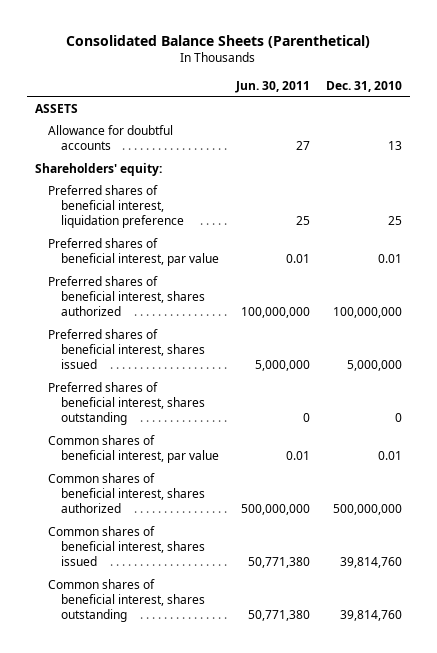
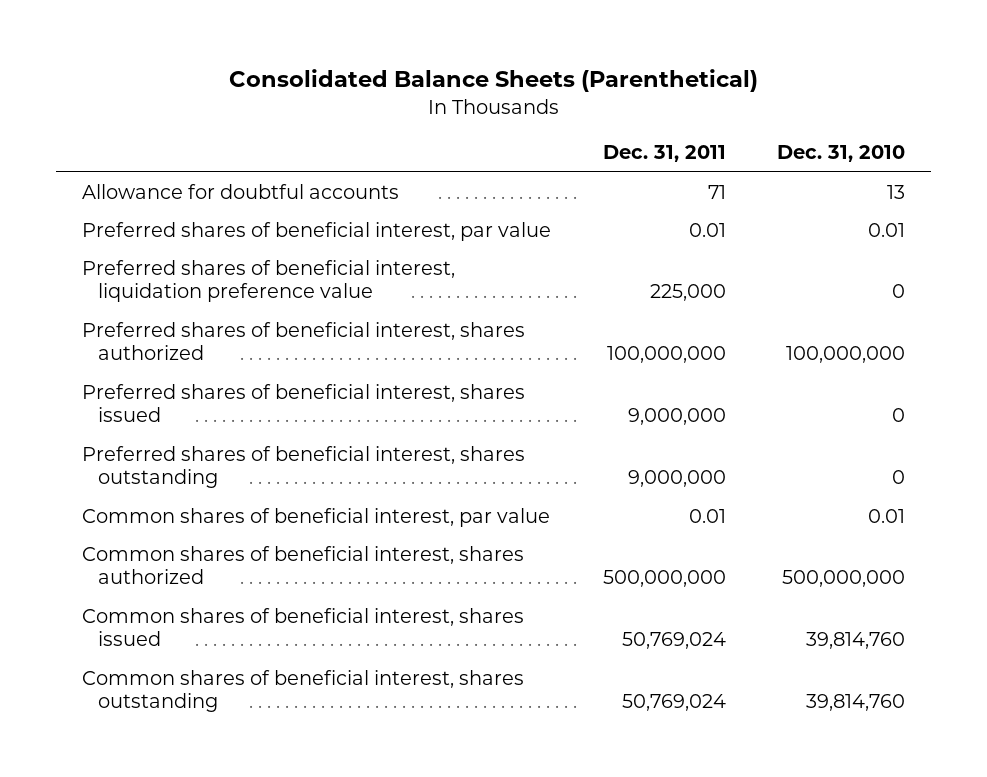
[234,80,310,93] Jun. 30, 2011 -> none
none -> [602,145,726,163] Dec. 31, 2011
[34,103,78,113] ASSETS -> none
[34,162,162,176] Shareholders' equity: -> none
[48,184,185,229] Preferred shares of beneficial interest, liquidation preference -> none
none -> [82,260,456,303] Preferred shares of beneficial interest, liquidation preference value
[346,360,402,372] 5,000,000 -> [892,408,906,423] 0

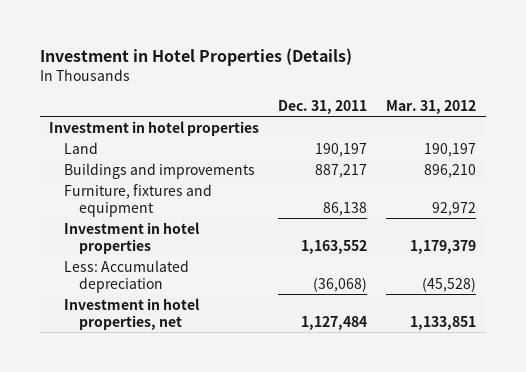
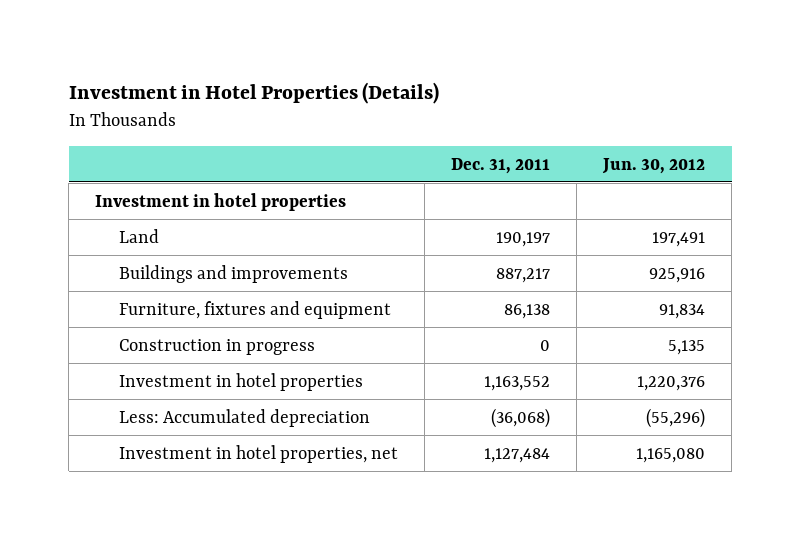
[386,99,477,114] Mar. 31, 2012 -> none
none -> [602,157,706,174] Jun. 30, 2012
none -> [119,338,316,355] Construction in progress

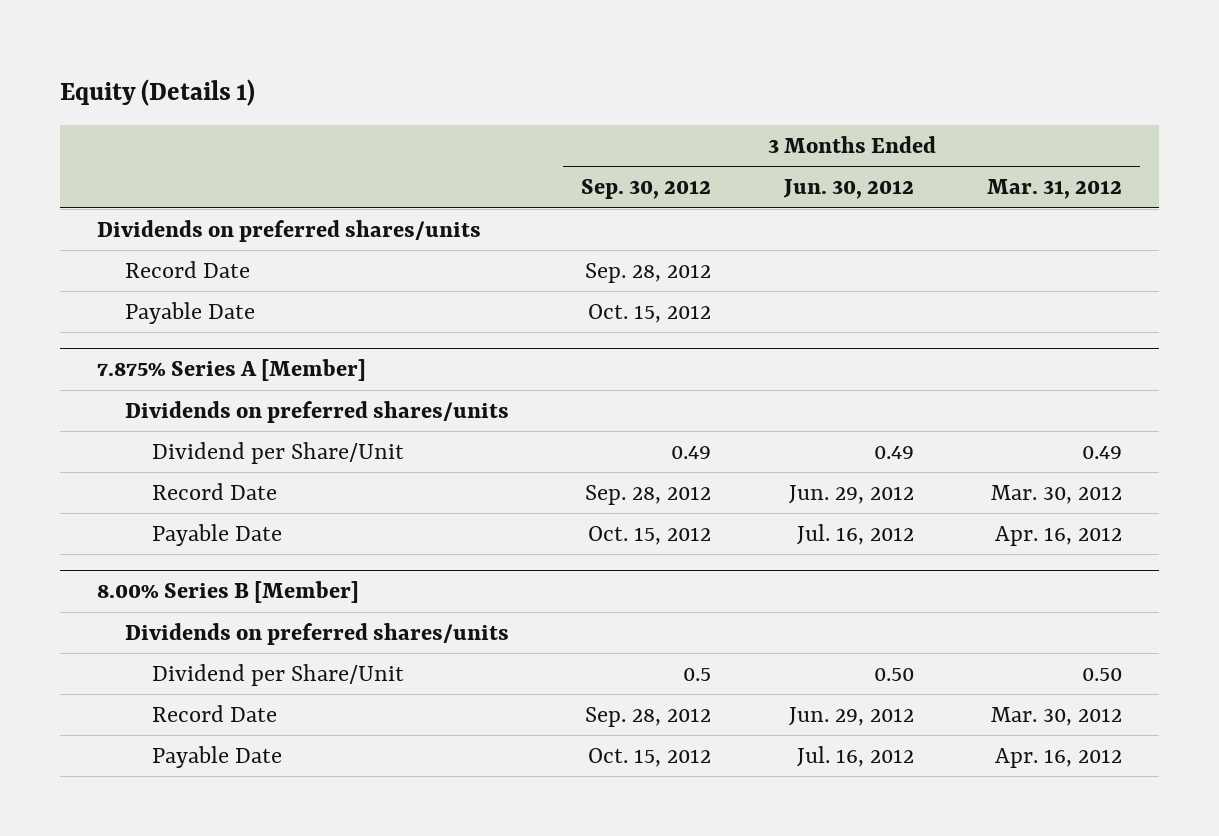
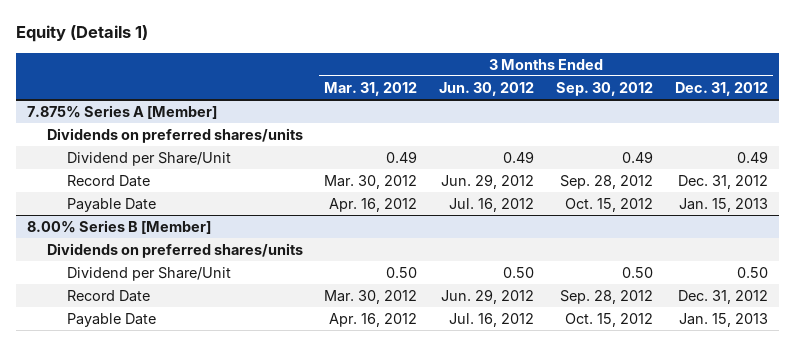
none -> [674,81,768,96] Dec. 31, 2012
[96,219,481,242] Dividends on preferred shares/units -> none
[124,260,250,278] Record Date -> none
[124,301,255,324] Payable Date -> none
[683,667,712,681] 0.5 -> [622,266,654,278] 0.50

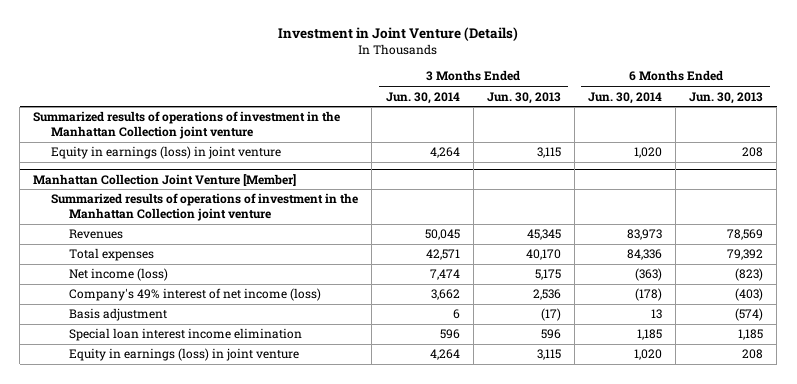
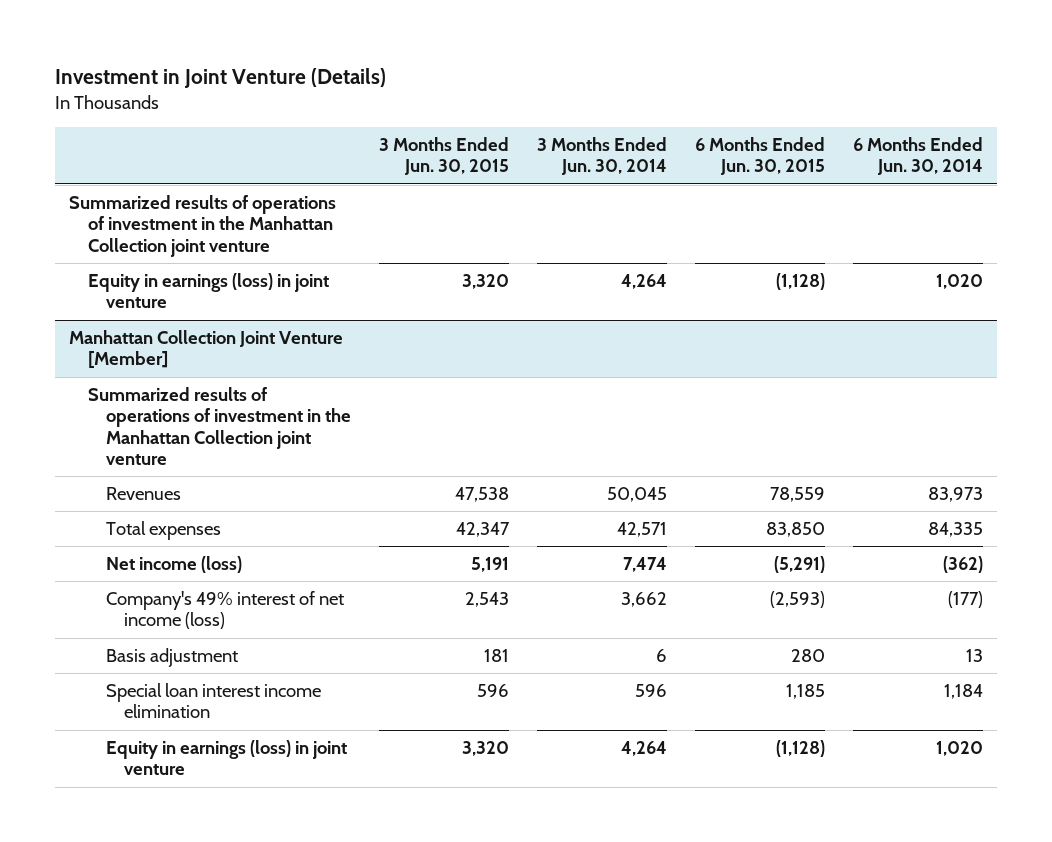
[486,91,561,104] Jun. 30, 2013 -> none
[689,91,764,104] Jun. 30, 2013 -> none
none -> [378,137,509,176] 3 Months Ended Jun. 30, 2015
none -> [694,137,825,176] 6 Months Ended Jun. 30, 2015
[627,249,663,261] 84,336 -> [927,522,983,538] 84,335
[635,268,663,282] (363) -> [942,556,983,574] (362)
[635,288,663,302] (178) -> [947,591,983,609] (177)
[637,329,663,341] 1,185 -> [943,684,983,700] 1,184

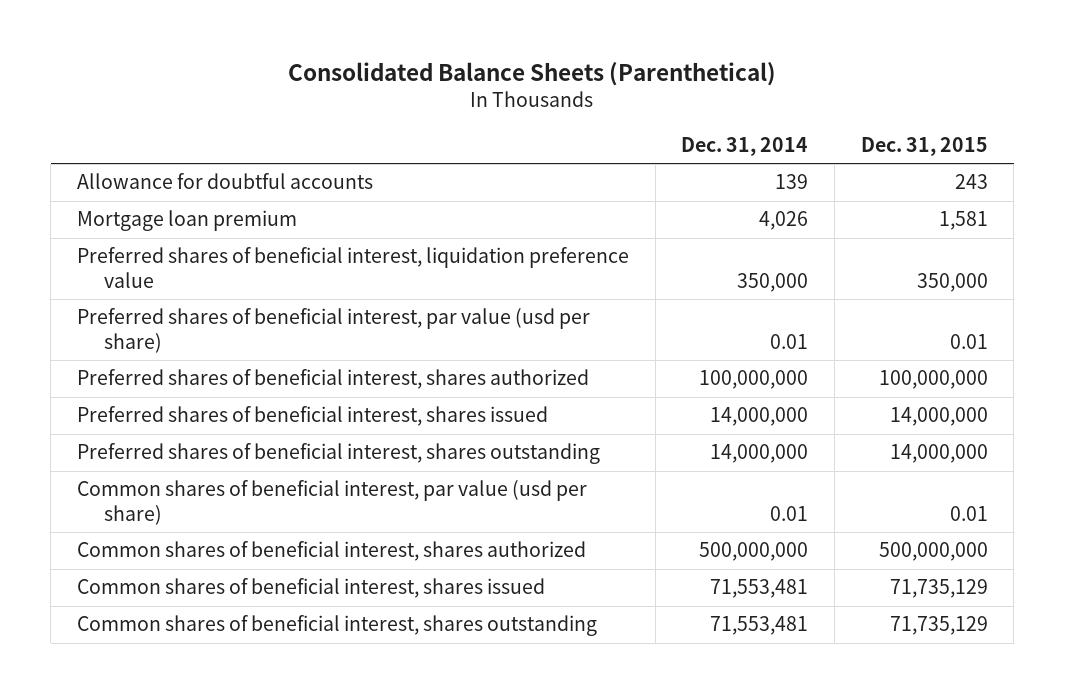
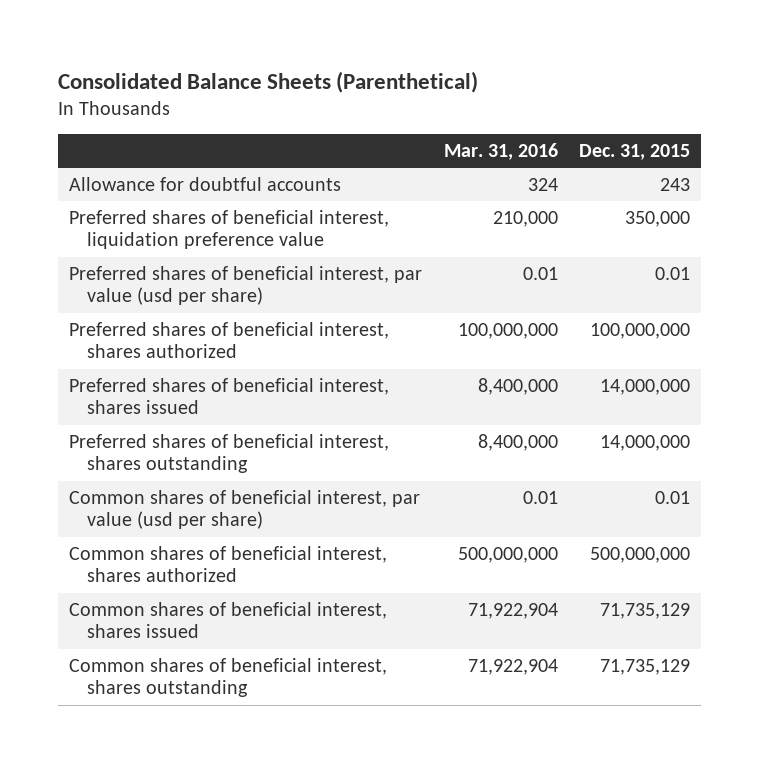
[681,136,809,156] Dec. 31, 2014 -> none
none -> [443,142,558,160] Mar. 31, 2016
[77,210,298,232] Mortgage loan premium -> none

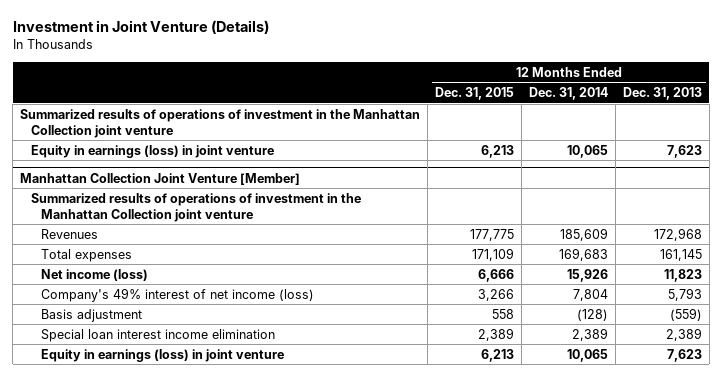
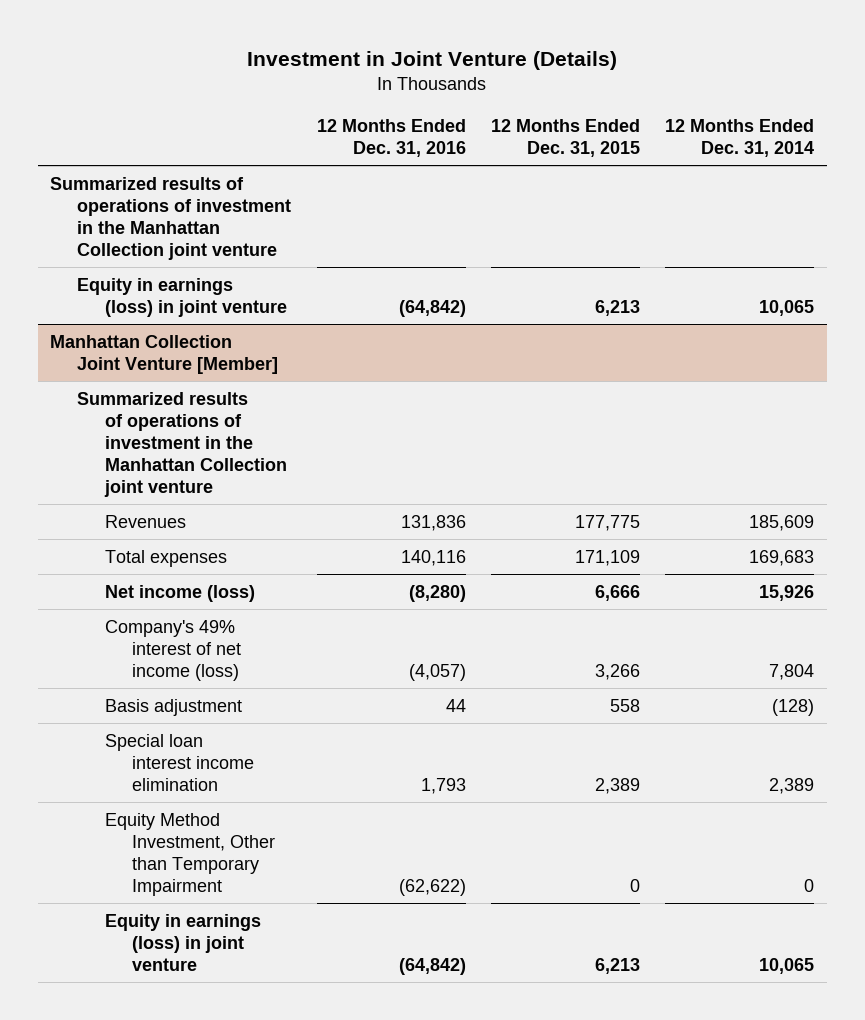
[623,86,703,100] Dec. 31, 2013 -> none
none -> [316,118,466,157] 12 Months Ended Dec. 31, 2016
none -> [104,812,275,896] Equity Method Investment, Other than Temporary Impairment

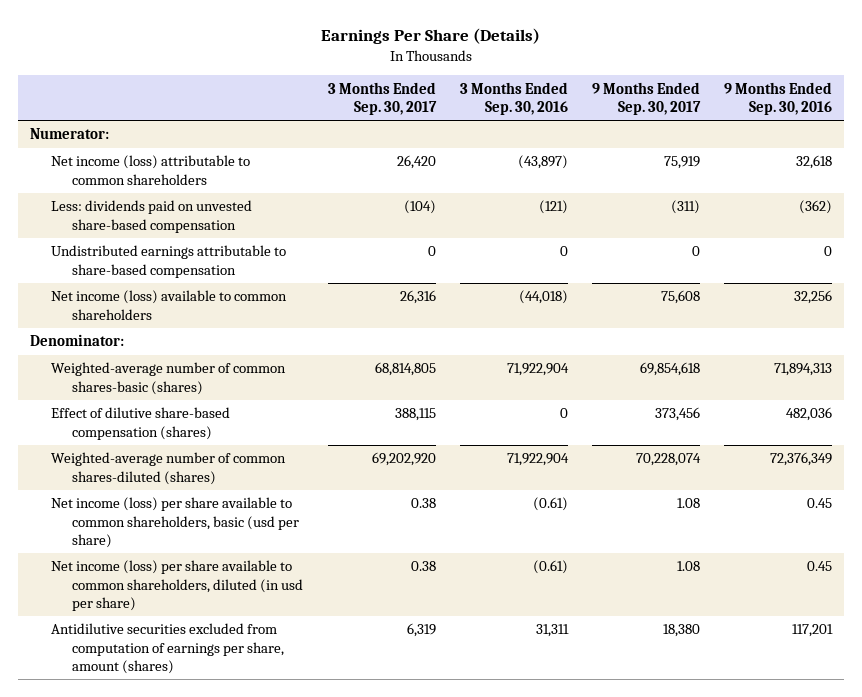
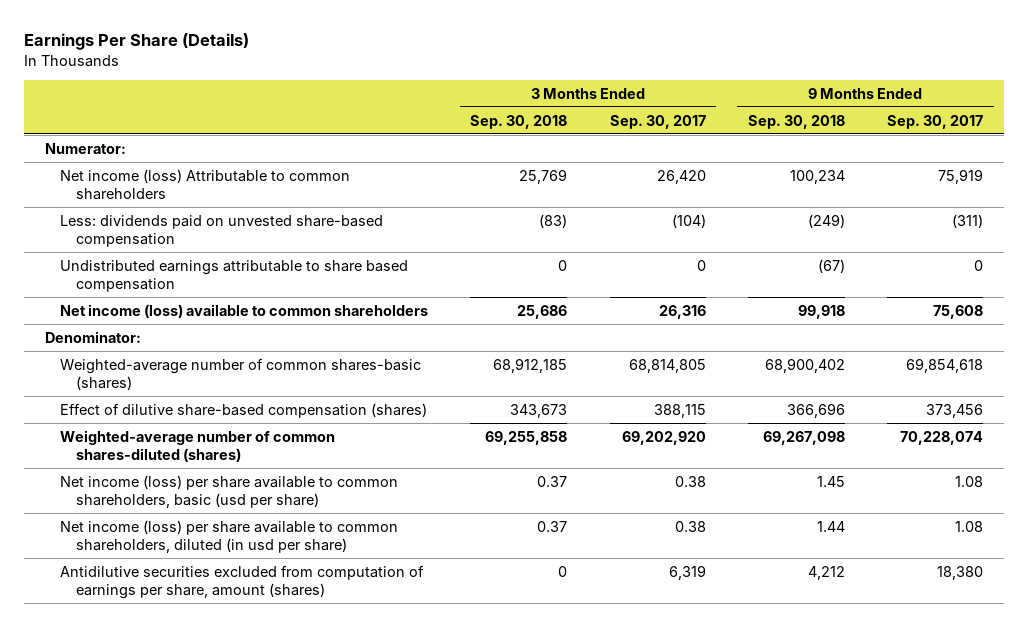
[459,81,568,115] 3 Months Ended Sep. 30, 2016 -> none
[724,81,833,115] 9 Months Ended Sep. 30, 2016 -> none
none -> [470,114,568,129] Sep. 30, 2018
none -> [747,114,845,129] Sep. 30, 2018
[51,155,251,185] Net income (loss) attributable to common shareholders -> [60,168,351,201] Net income (loss) Attributable to common shareholders
[51,245,287,278] Undistributed earnings attributable to share-based compensation -> [60,259,409,293] Undistributed earnings attributable to share based compensation

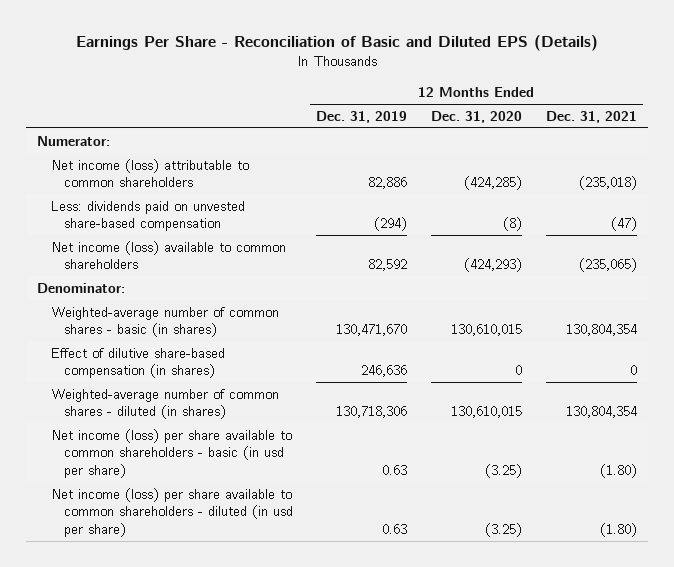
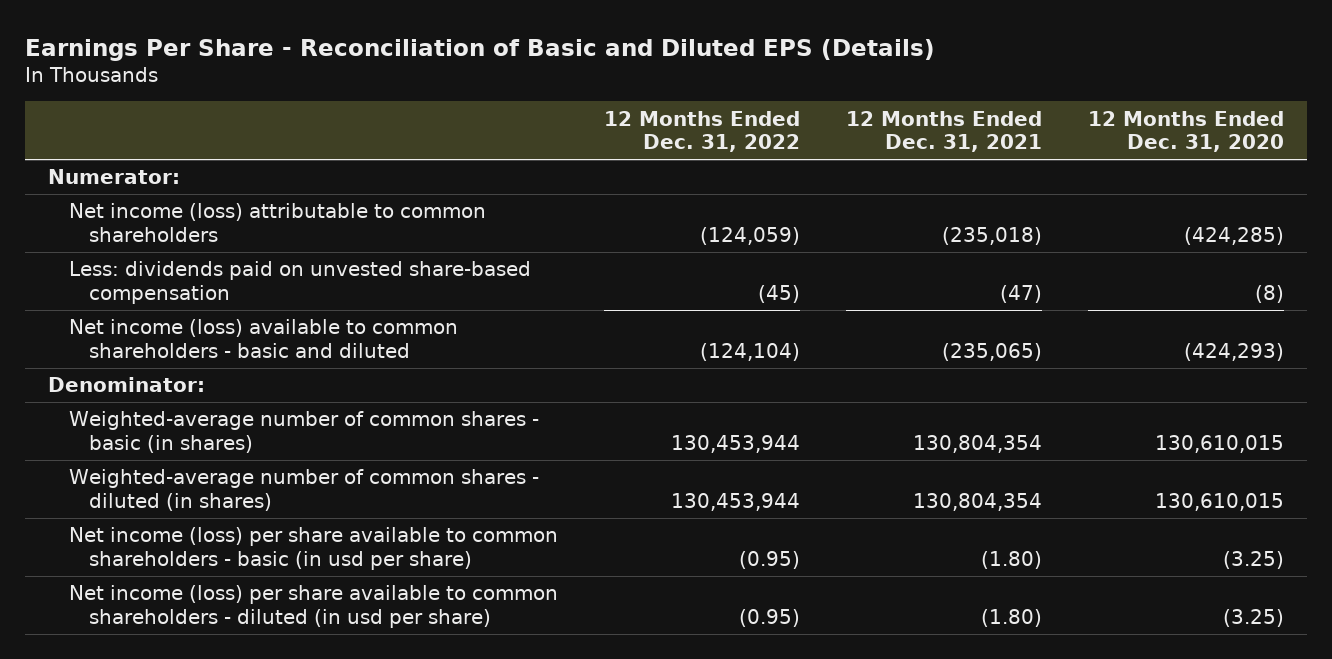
[316,110,408,123] Dec. 31, 2019 -> none
none -> [603,110,800,153] 12 Months Ended Dec. 31, 2022
[50,240,286,270] Net income (loss) available to common shareholders -> [68,319,458,358] Net income (loss) available to common shareholders - basic and diluted
[50,347,225,379] Effect of dilutive share-based compensation (in shares) -> none

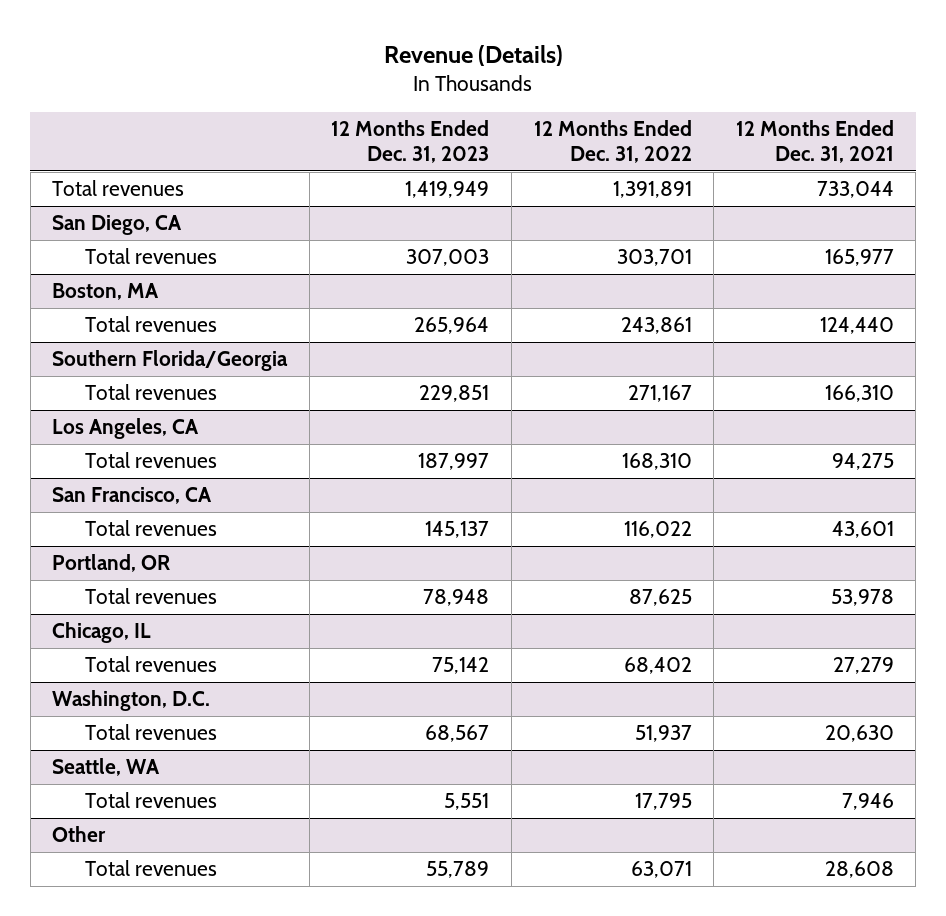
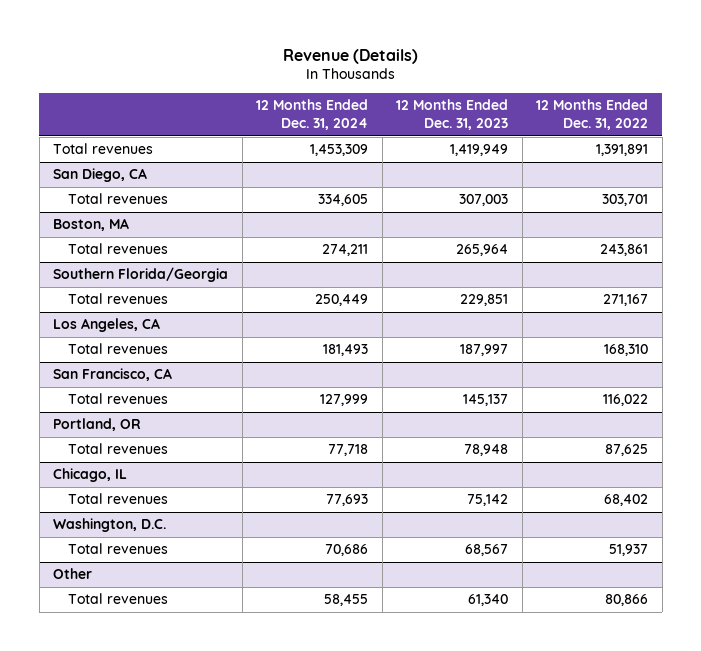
[735,120,894,164] 12 Months Ended Dec. 31, 2021 -> none
none -> [256,99,369,131] 12 Months Ended Dec. 31, 2024
[52,758,161,777] Seattle, WA -> none
[84,792,217,809] Total revenues -> none
[426,861,490,879] 55,789 -> [468,594,509,607] 61,340
[630,861,692,879] 63,071 -> [605,594,649,607] 80,866

